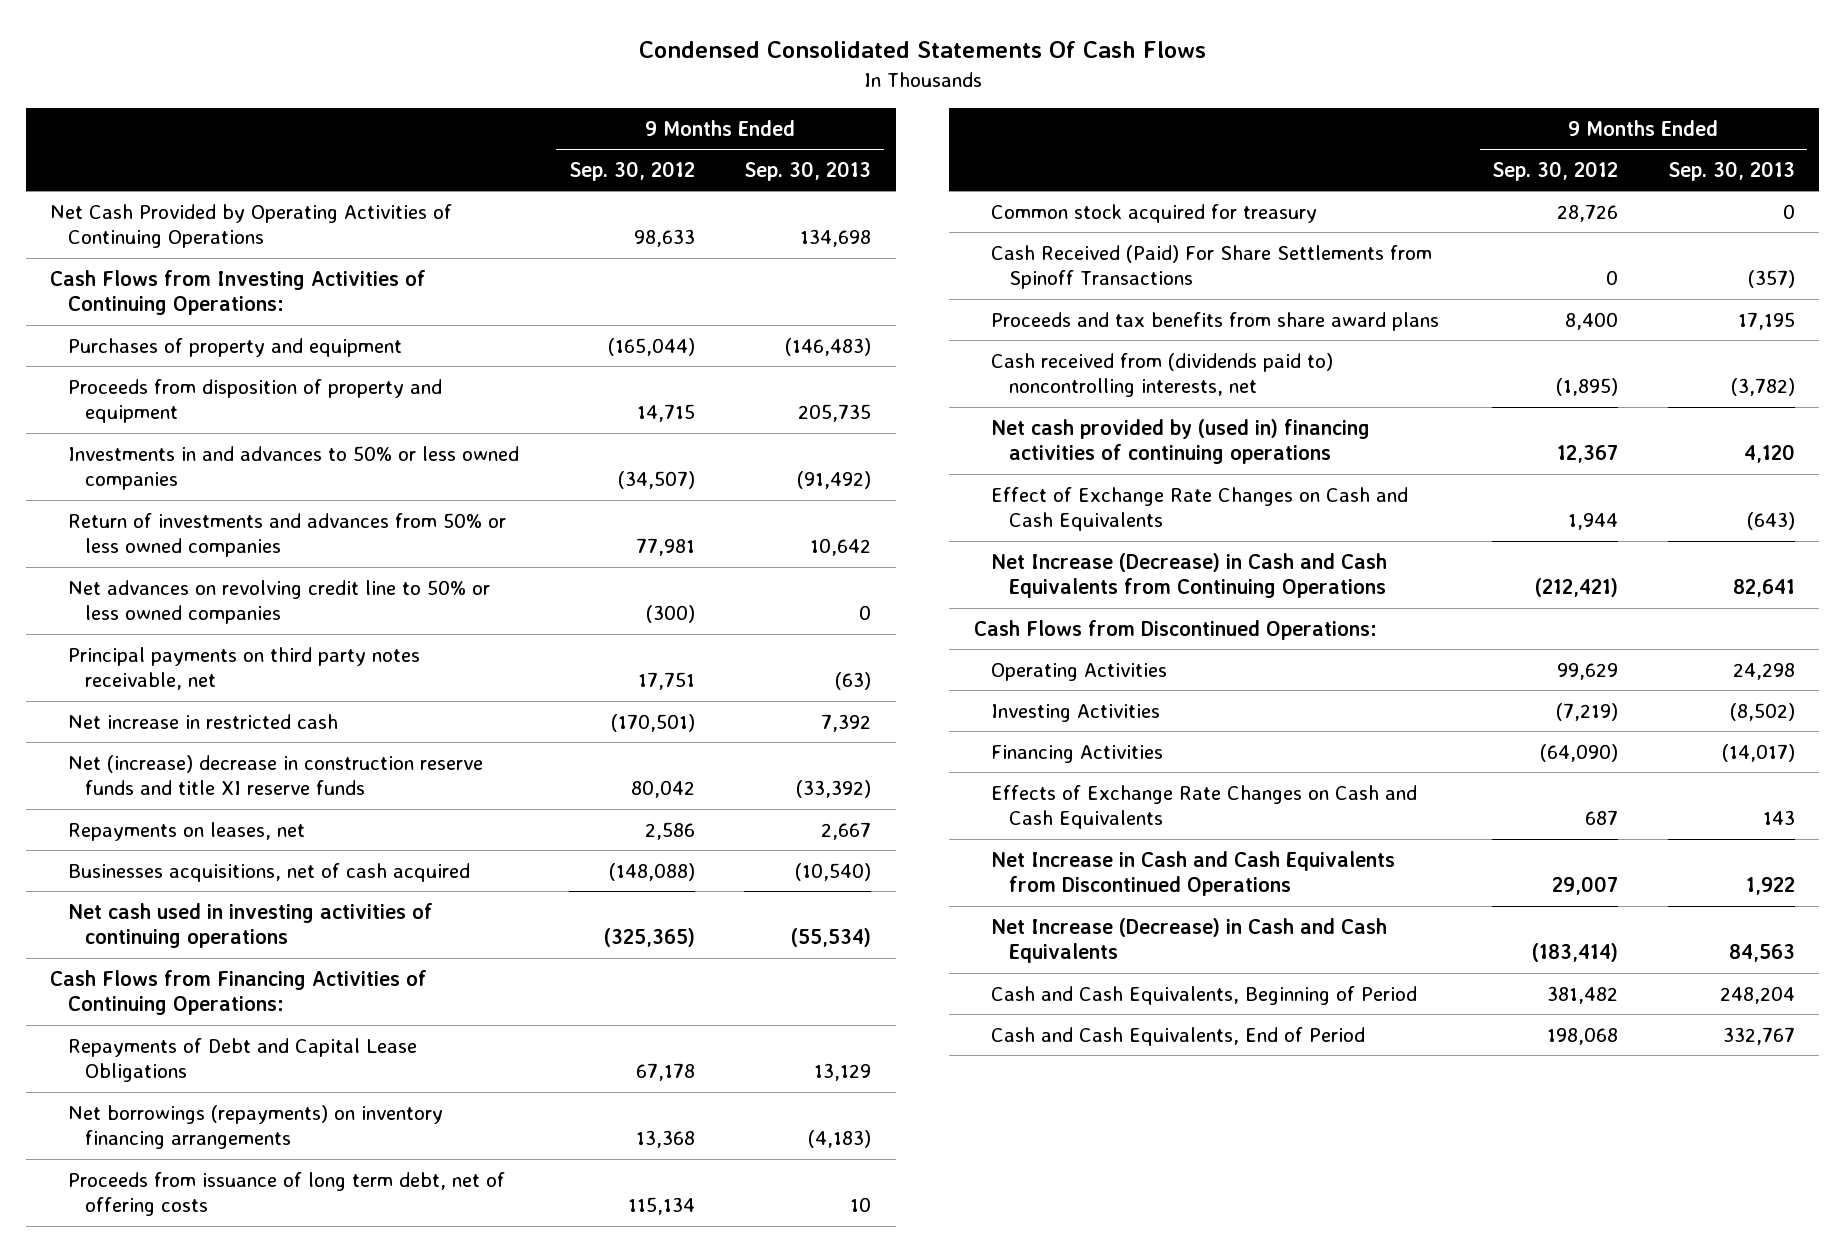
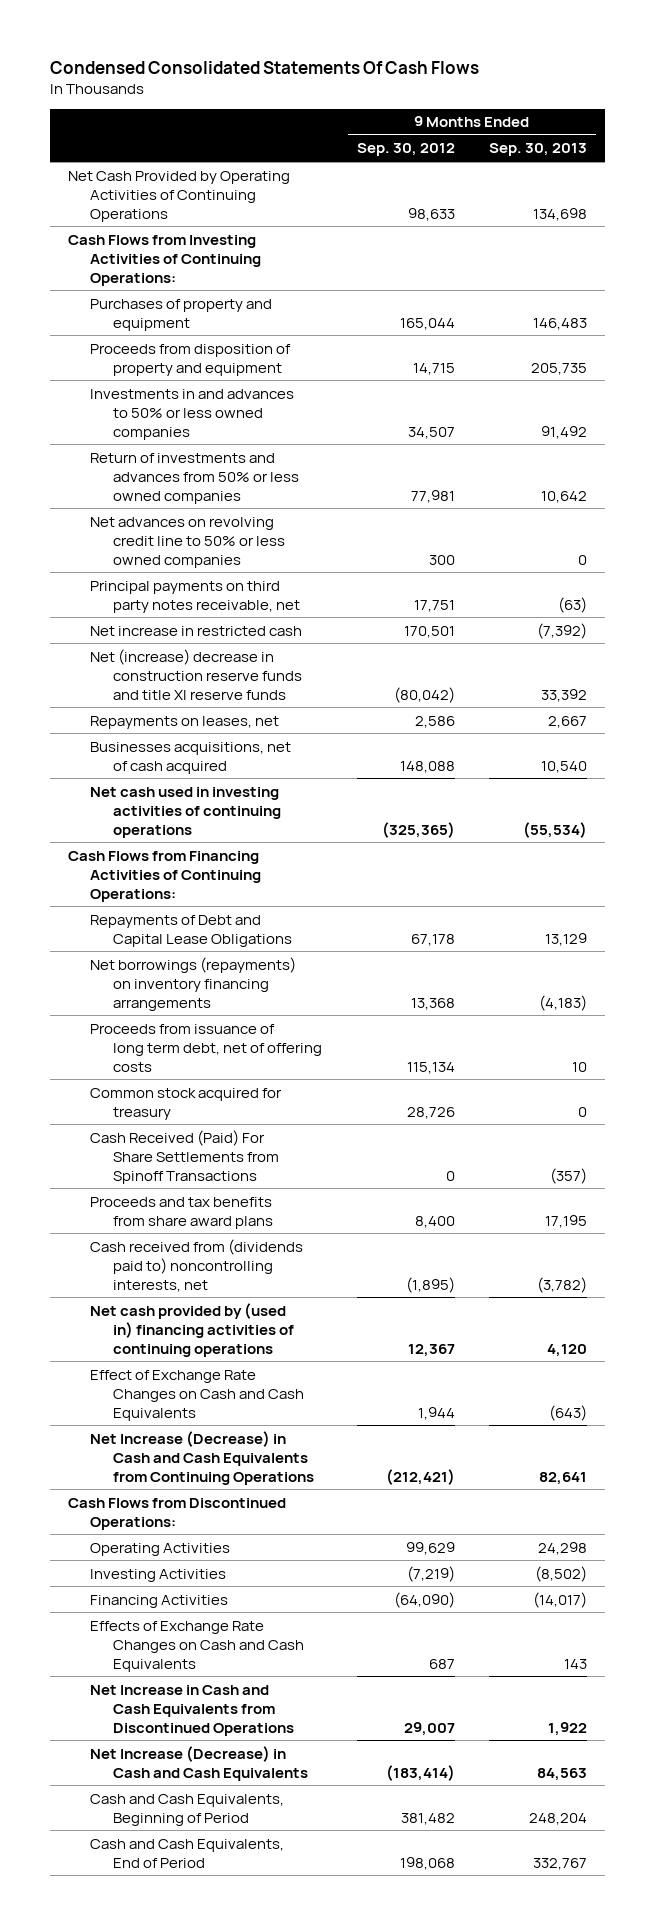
[607,337,695,356] (165,044) -> [399,317,455,330] 165,044
[785,337,872,356] (146,483) -> [533,317,588,330] 146,483
[617,471,695,490] (34,507) -> [407,426,455,439] 34,507
[797,471,872,490] (91,492) -> [541,425,588,439] 91,492
[645,605,695,624] (300) -> [428,554,455,565] 300
[610,713,695,732] (170,501) -> [403,625,455,638] 170,501
[821,713,872,732] 7,392 -> [537,622,588,639] (7,392)
[630,780,695,799] 80,042 -> [393,686,455,703] (80,042)
[796,780,872,799] (33,392) -> [541,688,588,702] 33,392
[608,862,695,881] (148,088) -> [399,760,455,773] 148,088
[795,862,872,881] (10,540) -> [541,760,588,773] 10,540

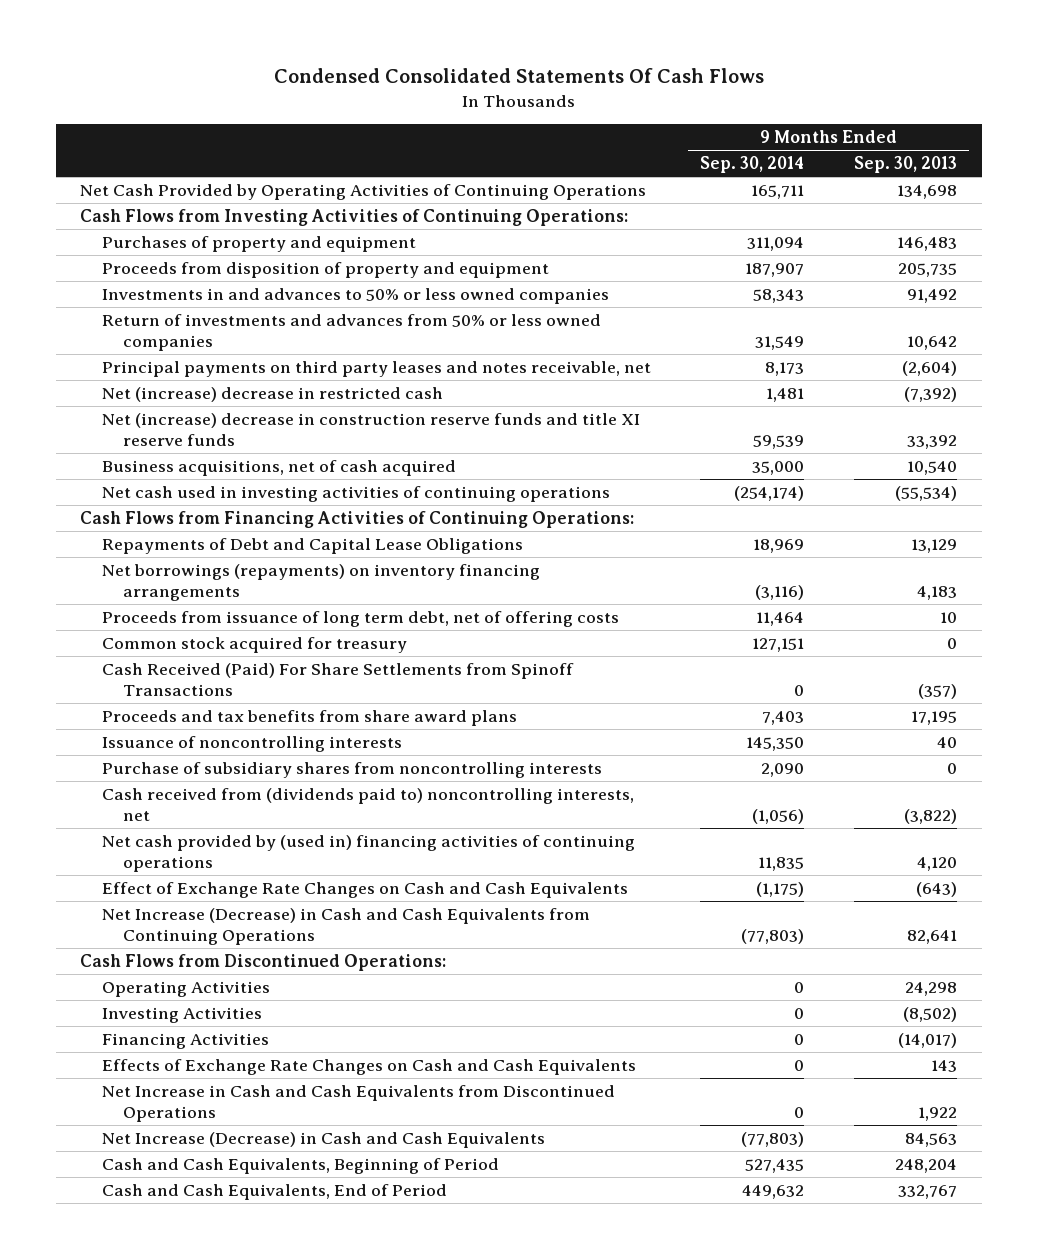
[356,143,455,157] Sep. 30, 2012 -> none
none -> [700,156,805,174] Sep. 30, 2014
[90,516,285,568] Net advances on revolving credit line to 50% or less owned companies -> none
[90,580,300,613] Principal payments on third party notes receivable, net -> [101,361,651,378] Principal payments on third party leases and notes receivable, net
[558,596,588,613] (63) -> [901,361,957,377] (2,604)
[90,625,303,636] Net increase in restricted cash -> [101,387,443,403] Net (increase) decrease in restricted cash
[90,715,280,729] Repayments on leases, net -> none
[90,741,292,774] Businesses acquisitions, net of cash acquired -> [101,460,456,477] Business acquisitions, net of cash acquired
[539,994,588,1011] (4,183) -> [916,586,957,601] 4,183
none -> [101,736,402,753] Issuance of noncontrolling interests
none -> [101,762,602,779] Purchase of subsidiary shares from noncontrolling interests
[537,1276,588,1293] (3,782) -> [903,809,957,825] (3,822)

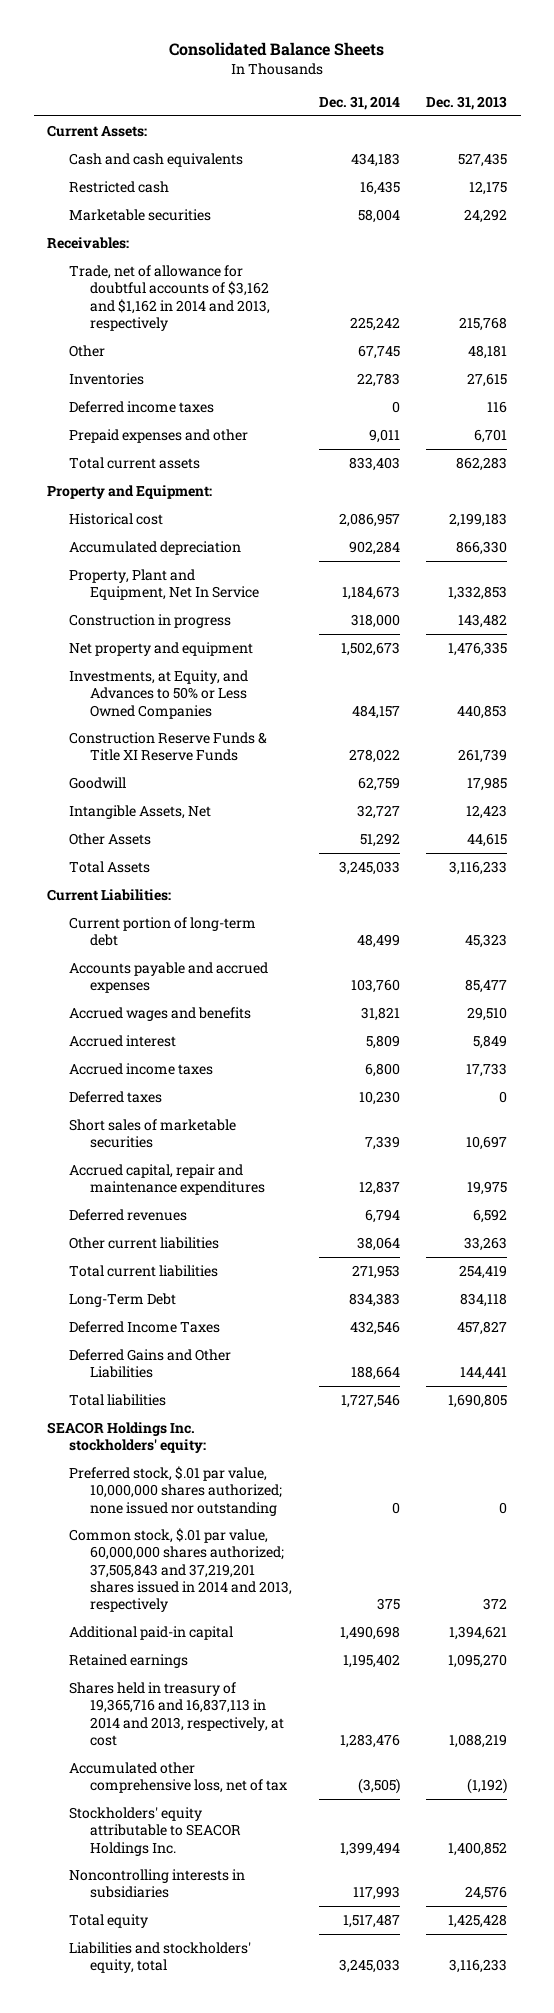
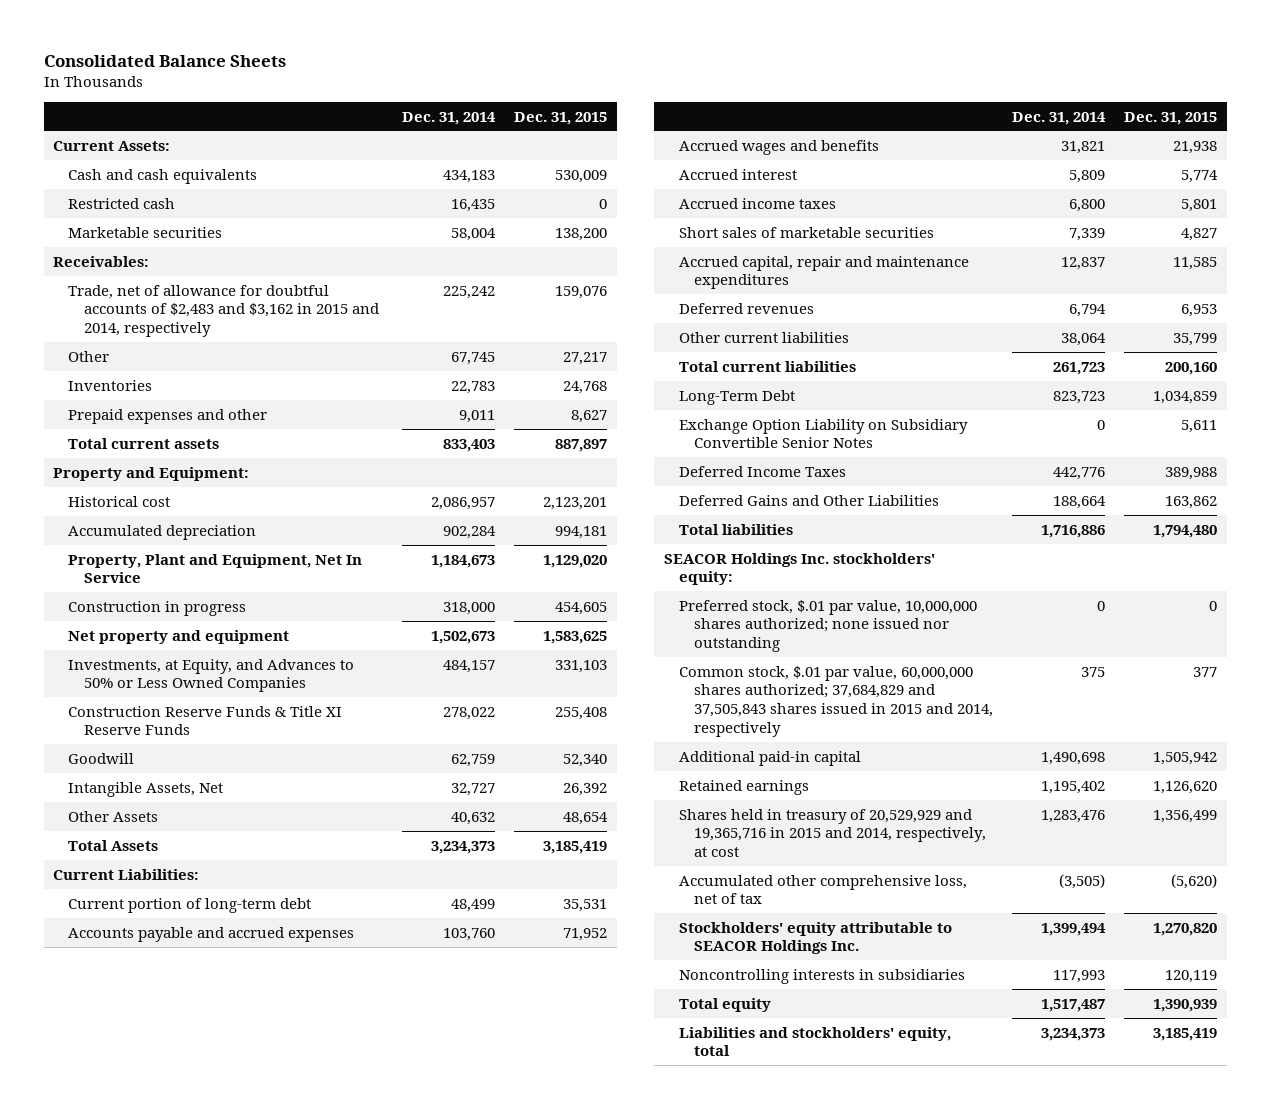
[426,95,508,110] Dec. 31, 2013 -> none
none -> [514,111,608,125] Dec. 31, 2015
[68,264,271,331] Trade, net of allowance for doubtful accounts of $3,162 and $1,162 in 2014 and 2013, respectively -> [68,284,379,338] Trade, net of allowance for doubtful accounts of $2,483 and $3,162 in 2015 and 2014, respectively
[68,400,214,413] Deferred income taxes -> none
[359,832,400,847] 51,292 -> [450,811,495,825] 40,632
[338,860,400,875] 3,245,033 -> [430,840,495,854] 3,234,373
[68,1090,162,1103] Deferred taxes -> none
[351,1264,400,1279] 271,953 -> [1053,361,1106,375] 261,723
[348,1292,400,1307] 834,383 -> [1053,390,1106,404] 823,723
none -> [678,418,968,449] Exchange Option Liability on Subsidiary Convertible Senior Notes
[349,1320,400,1335] 432,546 -> [1053,466,1106,480] 442,776
[340,1393,400,1408] 1,727,546 -> [1041,524,1106,538] 1,716,886
[68,1527,293,1613] Common stock, $.01 par value, 60,000,000 shares authorized; 37,505,843 and 37,219,201 shares issued in 2014 and 2013, respectively -> [678,665,993,737] Common stock, $.01 par value, 60,000,000 shares authorized; 37,684,829 and 37,505,843 shares issued in 2015 and 2014, respectively
[68,1681,285,1746] Shares held in treasury of 19,365,716 and 16,837,113 in 2014 and 2013, respectively, at cost -> [678,808,986,858] Shares held in treasury of 20,529,929 and 19,365,716 in 2015 and 2014, respectively, at cost
[338,1959,400,1974] 3,245,033 -> [1041,1027,1106,1041] 3,234,373

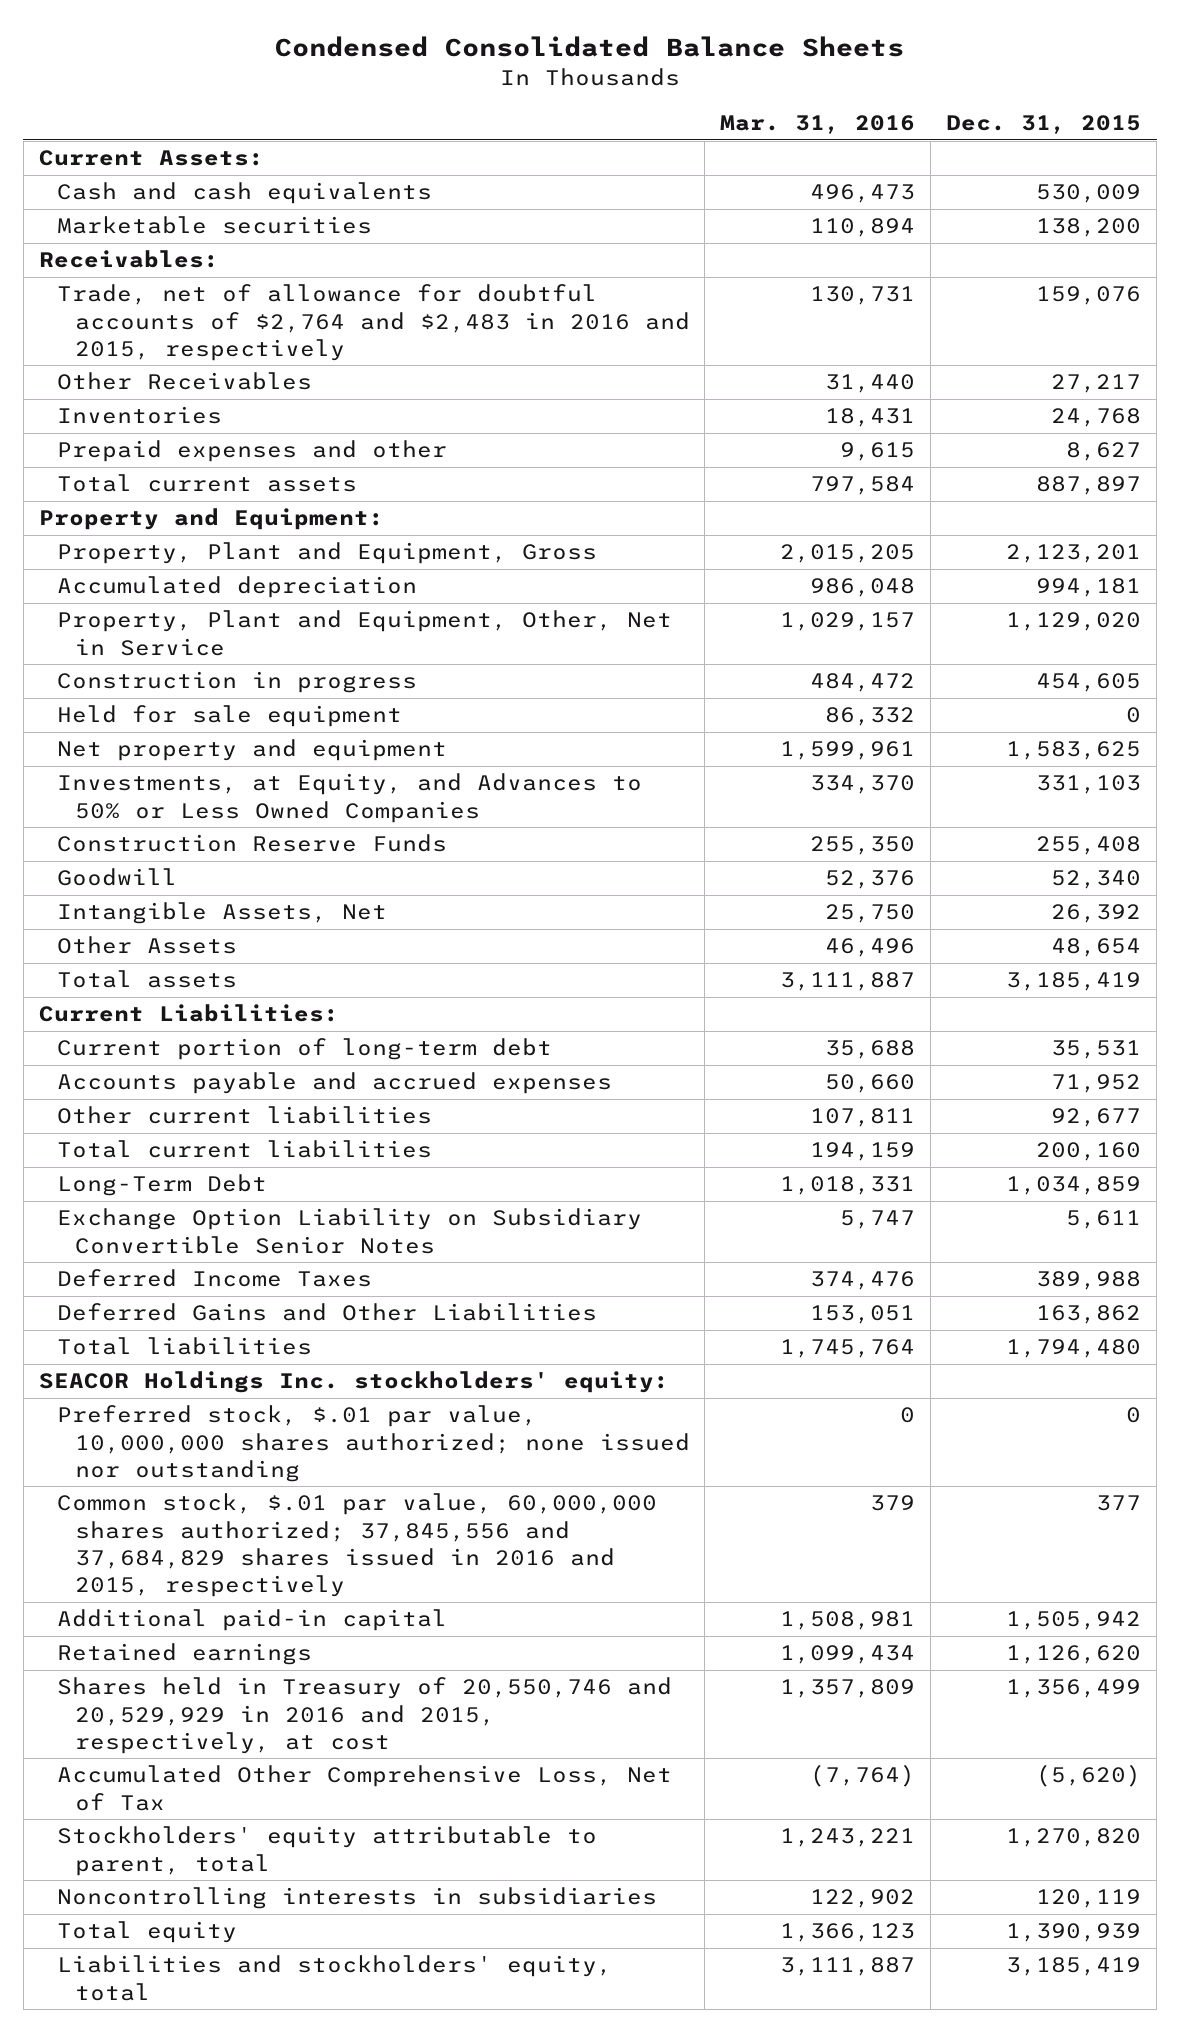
[43,54,286,67] Consolidated Balance Sheets -> [274,36,904,58] Condensed Consolidated Balance Sheets
[401,111,496,125] Dec. 31, 2014 -> none
none -> [720,115,916,135] Mar. 31, 2016
[68,197,176,209] Restricted cash -> none
[68,284,379,338] Trade, net of allowance for doubtful accounts of $2,483 and $3,162 in 2015 and 2014, respectively -> [56,284,690,362] Trade, net of allowance for doubtful accounts of $2,764 and $2,483 in 2016 and 2015, respectively
[68,350,110,362] Other -> [56,372,312,391] Other Receivables
[68,495,171,507] Historical cost -> [56,542,597,565] Property, Plant and Equipment, Gross
[68,553,363,584] Property, Plant and Equipment, Net In Service -> [56,610,672,656] Property, Plant and Equipment, Other, Net in Service
none -> [56,705,402,728] Held for sale equipment
[68,705,343,736] Construction Reserve Funds & Title XI Reserve Funds -> [56,834,447,853] Construction Reserve Funds
[68,839,159,851] Total Assets -> [56,970,237,989] Total assets
[678,139,879,155] Accrued wages and benefits -> none
[678,168,797,180] Accrued interest -> none
[678,197,836,209] Accrued income taxes -> none
[678,226,934,238] Short sales of marketable securities -> none
[678,255,969,290] Accrued capital, repair and maintenance expenditures -> none
[678,302,814,314] Deferred revenues -> none
[1173,332,1218,346] 35,799 -> [1051,1108,1142,1128] 92,677
[678,665,993,737] Common stock, $.01 par value, 60,000,000 shares authorized; 37,684,829 and 37,505,843 shares issued in 2015 and 2014, respectively -> [56,1493,657,1598] Common stock, $.01 par value, 60,000,000 shares authorized; 37,845,556 and 37,684,829 shares issued in 2016 and 2015, respectively
[678,808,986,858] Shares held in treasury of 20,529,929 and 19,365,716 in 2015 and 2014, respectively, at cost -> [56,1677,672,1755] Shares held in Treasury of 20,550,746 and 20,529,929 in 2016 and 2015, respectively, at cost
[678,874,967,905] Accumulated other comprehensive loss, net of tax -> [56,1765,672,1811] Accumulated Other Comprehensive Loss, Net of Tax
[678,921,952,955] Stockholders' equity attributable to SEACOR Holdings Inc. -> [56,1826,597,1876] Stockholders' equity attributable to parent, total

